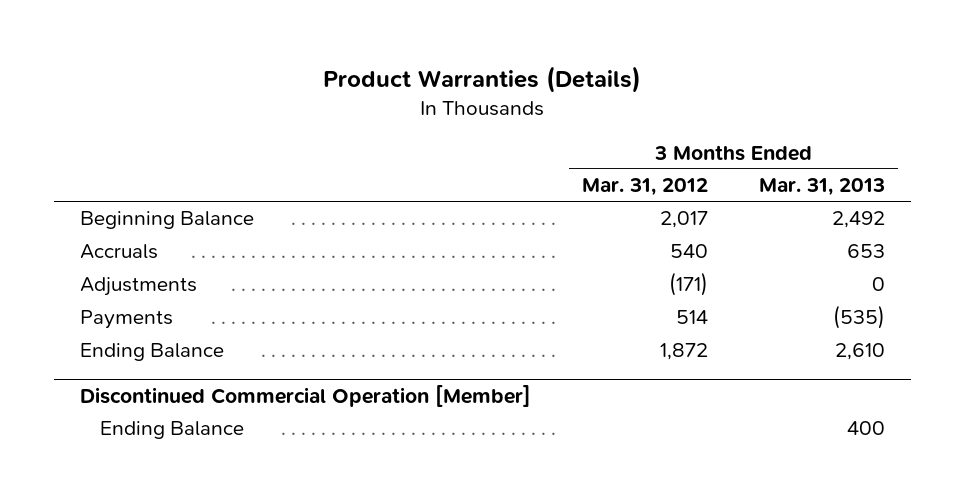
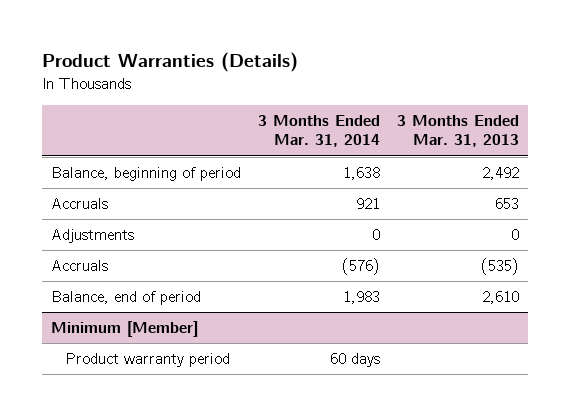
[581,178,708,197] Mar. 31, 2012 -> none
none -> [258,114,381,148] 3 Months Ended Mar. 31, 2014
[79,211,254,230] Beginning Balance -> [50,167,241,182] Balance, beginning of period
[79,384,531,407] Discontinued Commercial Operation [Member] -> none
[99,421,244,440] Ending Balance -> none
[79,310,173,330] Payments -> [50,260,108,272] Accruals
[79,343,224,362] Ending Balance -> [50,291,201,306] Balance, end of period
none -> [50,321,198,338] Minimum [Member]
none -> [65,353,231,368] Product warranty period

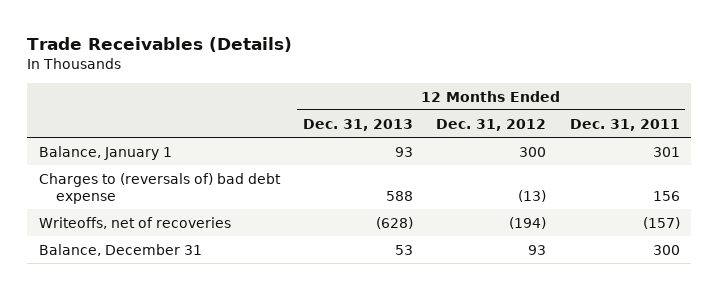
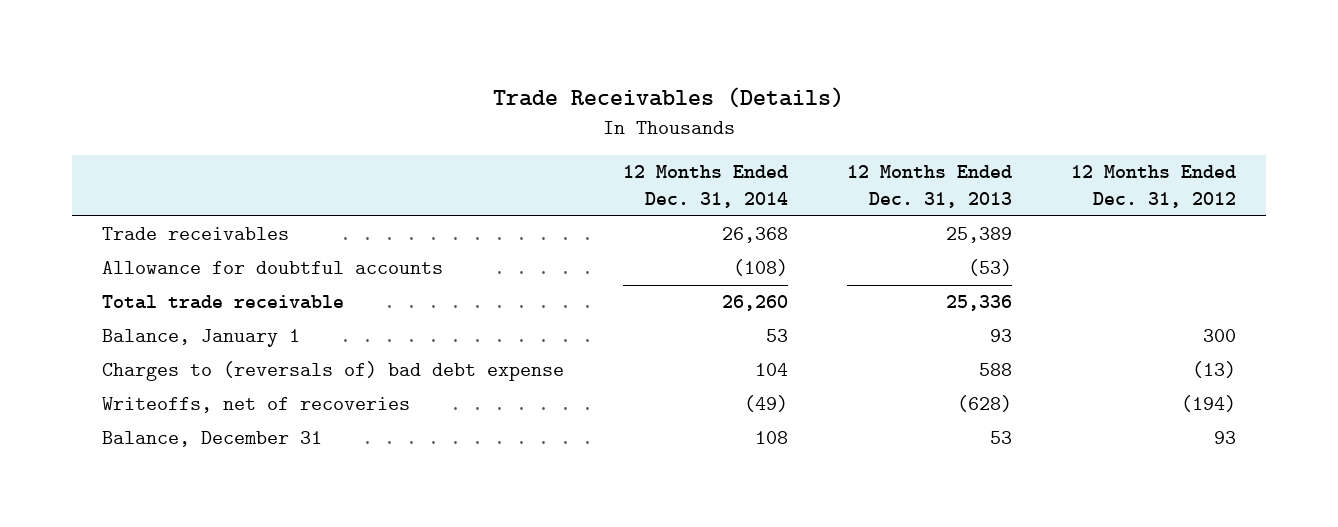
[569,118,680,131] Dec. 31, 2011 -> none
none -> [622,165,788,209] 12 Months Ended Dec. 31, 2014
none -> [101,227,289,241] Trade receivables
none -> [101,261,443,275] Allowance for doubtful accounts
none -> [101,295,344,310] Total trade receivable

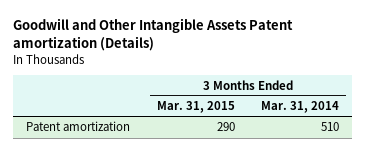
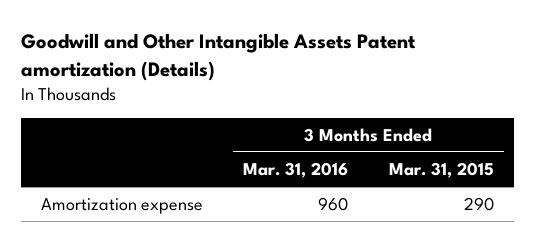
[261,101,340,114] Mar. 31, 2014 -> none
none -> [243,161,349,178] Mar. 31, 2016
[25,121,130,132] Patent amortization -> [40,197,203,214] Amortization expense

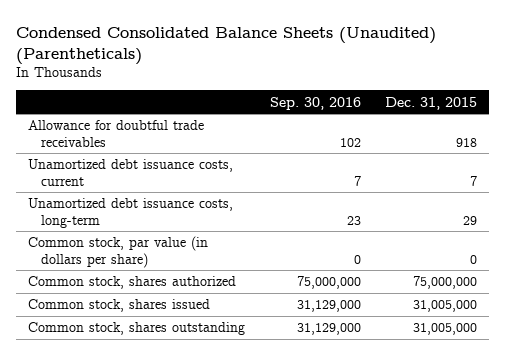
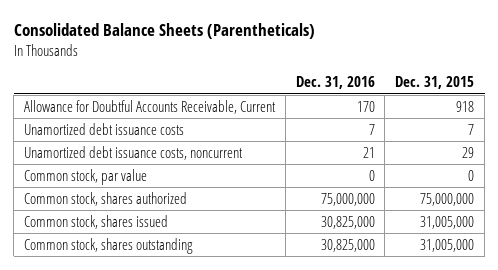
[16,26,437,65] Condensed Consolidated Balance Sheets (Unaudited) (Parentheticals) -> [13,23,315,40] Consolidated Balance Sheets (Parentheticals)
[269,96,361,110] Sep. 30, 2016 -> none
none -> [295,76,375,90] Dec. 31, 2016
[28,120,205,147] Allowance for doubtful trade receivables -> [24,99,277,114] Allowance for Doubtful Accounts Receivable, Current
[28,159,234,186] Unamortized debt issuance costs, current -> [24,122,185,135] Unamortized debt issuance costs
[28,198,234,228] Unamortized debt issuance costs, long-term -> [24,145,244,160] Unamortized debt issuance costs, noncurrent
[28,236,209,268] Common stock, par value (in dollars per share) -> [24,168,148,185] Common stock, par value

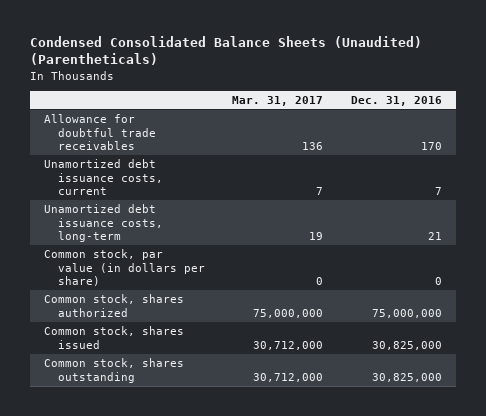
[13,23,315,40] Consolidated Balance Sheets (Parentheticals) -> [29,36,422,66] Condensed Consolidated Balance Sheets (Unaudited) (Parentheticals)
[395,76,475,90] Dec. 31, 2015 -> none
none -> [232,95,324,106] Mar. 31, 2017
[24,99,277,114] Allowance for Doubtful Accounts Receivable, Current -> [43,114,156,151] Allowance for doubtful trade receivables
[24,122,185,135] Unamortized debt issuance costs -> [43,159,163,196] Unamortized debt issuance costs, current
[24,145,244,160] Unamortized debt issuance costs, noncurrent -> [43,204,163,243] Unamortized debt issuance costs, long-term
[24,168,148,185] Common stock, par value -> [43,249,205,287] Common stock, par value (in dollars per share)

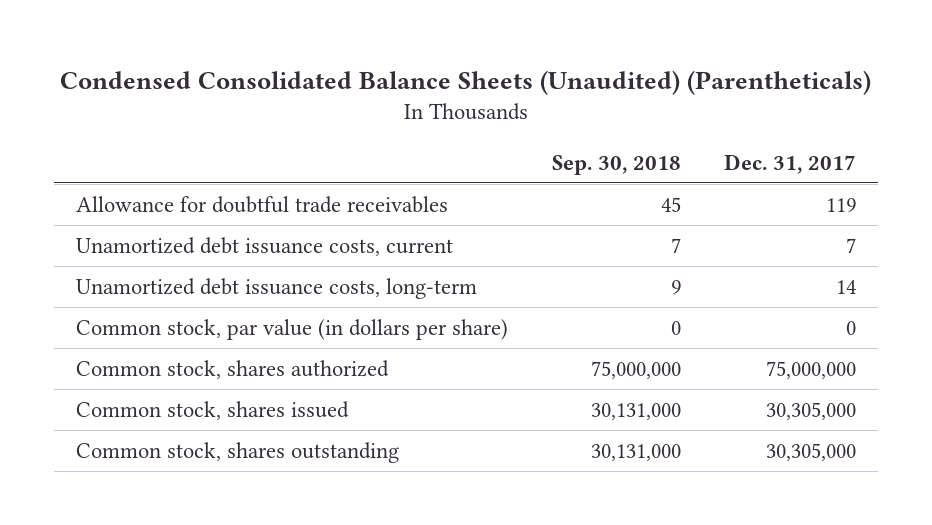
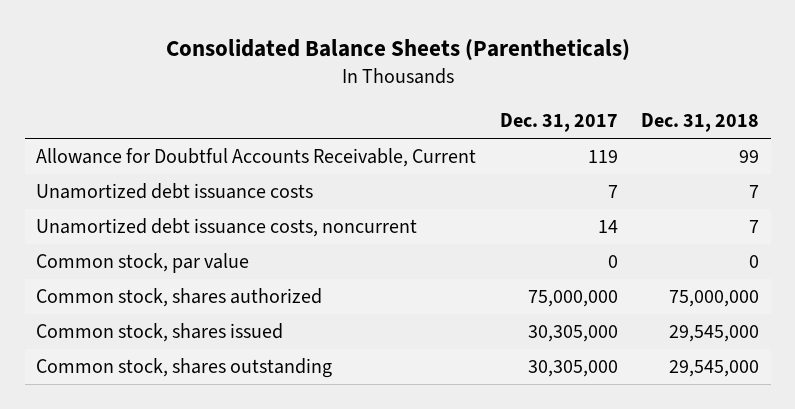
[60,69,872,95] Condensed Consolidated Balance Sheets (Unaudited) (Parentheticals) -> [165,38,630,61] Consolidated Balance Sheets (Parentheticals)
[551,154,681,175] Sep. 30, 2018 -> none
none -> [641,113,760,133] Dec. 31, 2018
[75,195,448,213] Allowance for doubtful trade receivables -> [36,148,477,168] Allowance for Doubtful Accounts Receivable, Current
[75,236,453,256] Unamortized debt issuance costs, current -> [36,183,314,200] Unamortized debt issuance costs
[75,277,477,299] Unamortized debt issuance costs, long-term -> [36,218,418,238] Unamortized debt issuance costs, noncurrent
[75,318,508,340] Common stock, par value (in dollars per share) -> [36,253,250,274] Common stock, par value

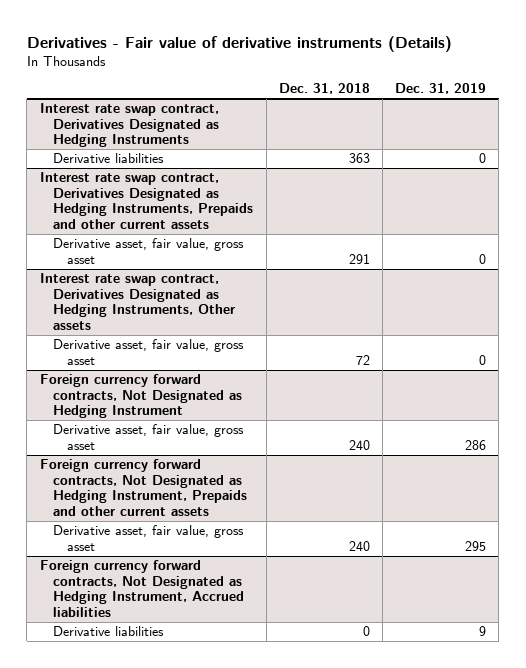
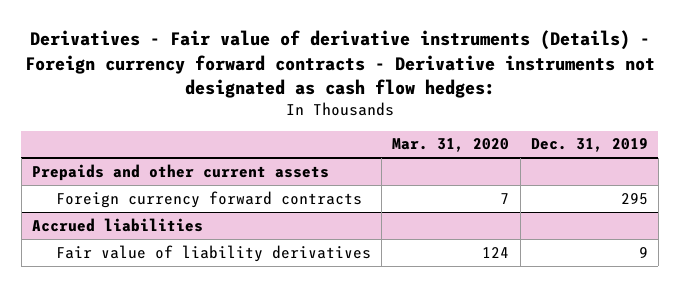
[26,35,452,52] Derivatives - Fair value of derivative instruments (Details) -> [24,30,655,98] Derivatives - Fair value of derivative instruments (Details) - Foreign currency forward contracts - Derivative instruments not designated as cash flow hedges:
[278,83,370,95] Dec. 31, 2018 -> none
none -> [392,138,510,153] Mar. 31, 2020
[39,103,220,148] Interest rate swap contract, Derivatives Designated as Hedging Instruments -> none
[53,153,165,164] Derivative liabilities -> none
[39,172,254,229] Interest rate swap contract, Derivatives Designated as Hedging Instruments, Prepaids and other current assets -> none
[53,238,245,264] Derivative asset, fair value, gross asset -> none
[39,273,236,330] Interest rate swap contract, Derivatives Designated as Hedging Instruments, Other assets -> none
[53,339,245,365] Derivative asset, fair value, gross asset -> none
[39,374,243,419] Foreign currency forward contracts, Not Designated as Hedging Instrument -> none
[53,424,245,450] Derivative asset, fair value, gross asset -> none
[39,459,248,516] Foreign currency forward contracts, Not Designated as Hedging Instrument, Prepaids and other current assets -> none
[39,560,245,617] Foreign currency forward contracts, Not Designated as Hedging Instrument, Accrued liabilities -> none
[53,626,165,637] Derivative liabilities -> none
none -> [31,163,329,181] Prepaids and other current assets
[53,525,245,551] Derivative asset, fair value, gross asset -> [55,190,362,208] Foreign currency forward contracts
none -> [31,217,203,232] Accrued liabilities
none -> [55,244,371,262] Fair value of liability derivatives

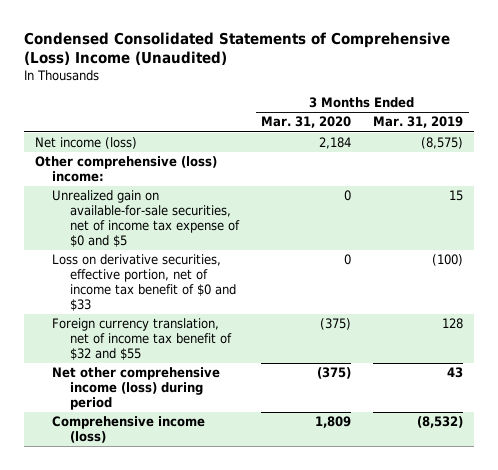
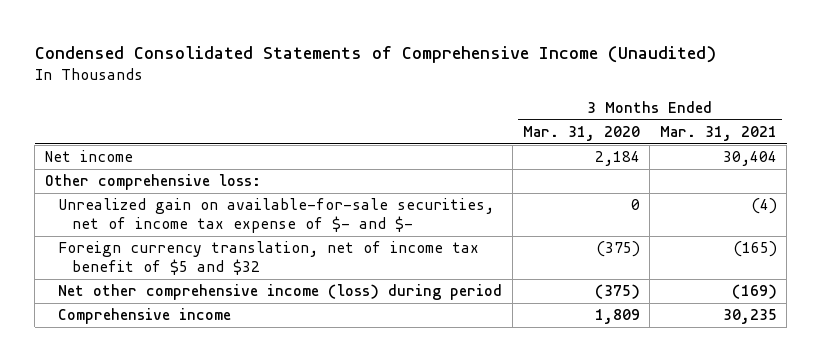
[23,31,450,66] Condensed Consolidated Statements of Comprehensive (Loss) Income (Unaudited) -> [34,45,716,63] Condensed Consolidated Statements of Comprehensive Income (Unaudited)
[373,116,464,129] Mar. 31, 2019 -> none
none -> [659,125,777,141] Mar. 31, 2021
[52,254,236,312] Loss on derivative securities, effective portion, net of income tax benefit of $0 and $33 -> none
[35,137,138,150] Net income (loss) -> [44,150,133,163] Net income
[35,156,218,183] Other comprehensive (loss) income: -> [44,174,261,191] Other comprehensive loss:
[52,190,240,248] Unrealized gain on available-for-sale securities, net of income tax expense of $0 and $5 -> [58,198,495,233] Unrealized gain on available-for-sale securities, net of income tax expense of $- and $-
[52,318,232,361] Foreign currency translation, net of income tax benefit of $32 and $55 -> [58,241,480,275] Foreign currency translation, net of income tax benefit of $5 and $32
[52,416,206,444] Comprehensive income (loss) -> [58,308,232,325] Comprehensive income

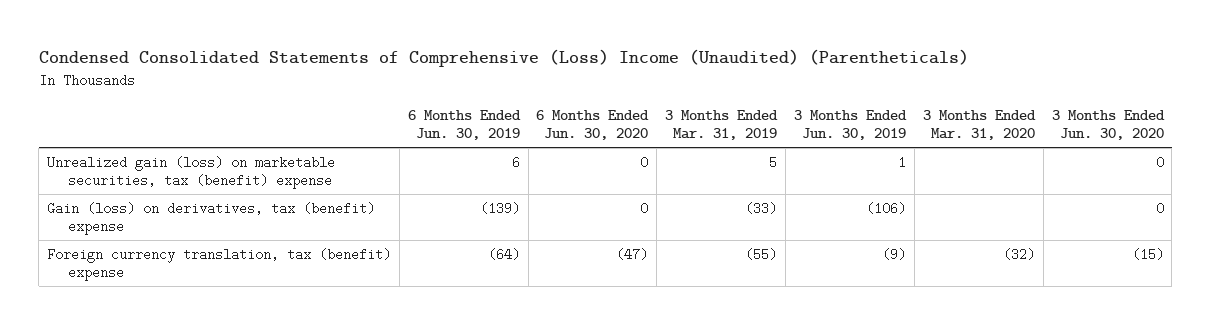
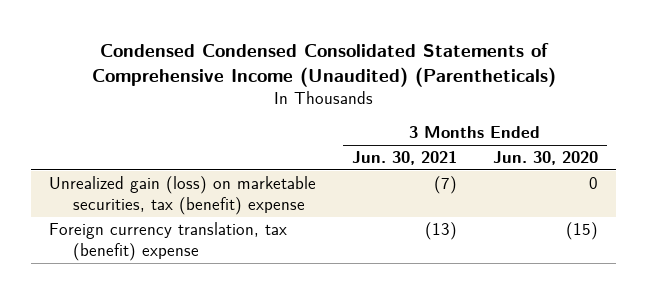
[38,49,969,68] Condensed Consolidated Statements of Comprehensive (Loss) Income (Unaudited) (Parentheticals) -> [91,42,556,87] Condensed Condensed Consolidated Statements of Comprehensive Income (Unaudited) (Parentheticals)
[407,109,521,140] 6 Months Ended Jun. 30, 2019 -> none
[536,109,650,140] 6 Months Ended Jun. 30, 2020 -> none
[665,109,779,140] 3 Months Ended Mar. 31, 2019 -> none
[793,109,907,140] 3 Months Ended Jun. 30, 2019 -> none
[922,109,1036,140] 3 Months Ended Mar. 31, 2020 -> none
none -> [352,151,458,166] Jun. 30, 2021
[46,201,375,236] Gain (loss) on derivatives, tax (benefit) expense -> none

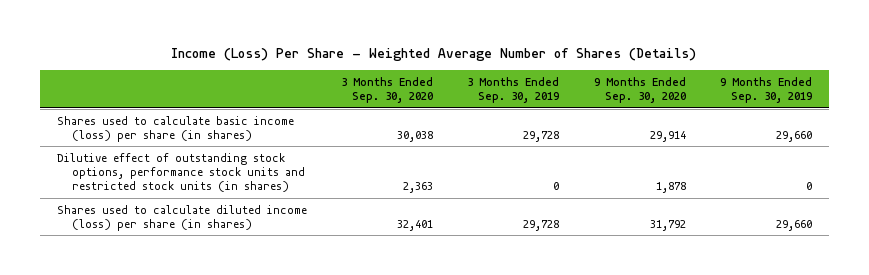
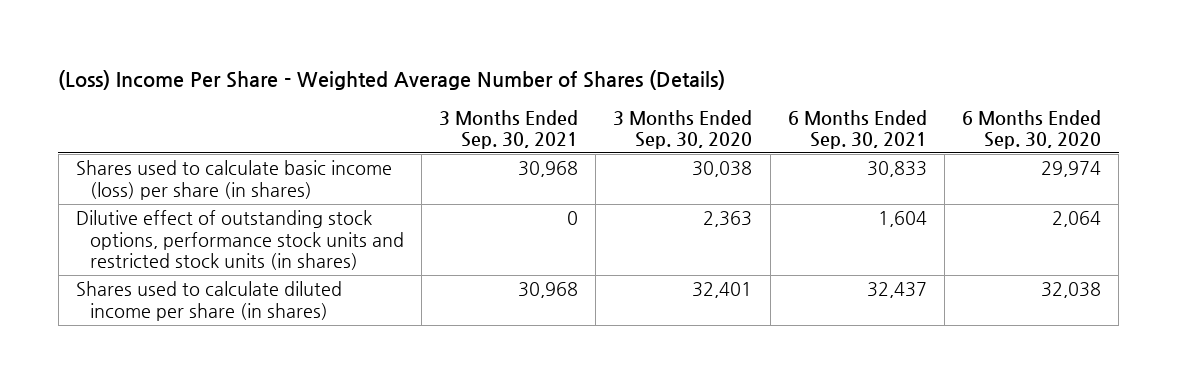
[171,48,697,62] Income (Loss) Per Share - Weighted Average Number of Shares (Details) -> [58,69,726,90] (Loss) Income Per Share - Weighted Average Number of Shares (Details)
[467,76,560,104] 3 Months Ended Sep. 30, 2019 -> none
[593,76,686,104] 9 Months Ended Sep. 30, 2020 -> none
[719,76,812,104] 9 Months Ended Sep. 30, 2019 -> none
none -> [438,109,578,149] 3 Months Ended Sep. 30, 2021
none -> [787,109,927,149] 6 Months Ended Sep. 30, 2021
none -> [962,109,1102,149] 6 Months Ended Sep. 30, 2020
[57,204,308,231] Shares used to calculate diluted income (loss) per share (in shares) -> [76,281,343,321] Shares used to calculate diluted income per share (in shares)

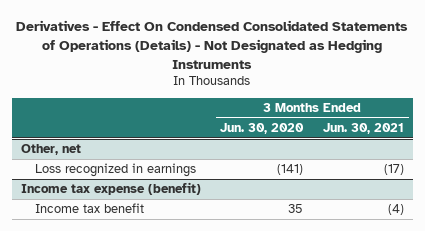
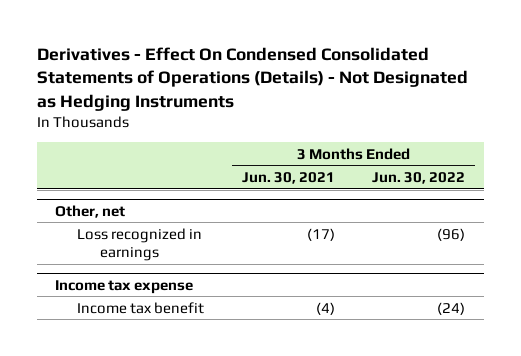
[220,122,305,134] Jun. 30, 2020 -> none
none -> [372,172,466,185] Jun. 30, 2022
[21,182,202,196] Income tax expense (benefit) -> [55,279,194,294] Income tax expense

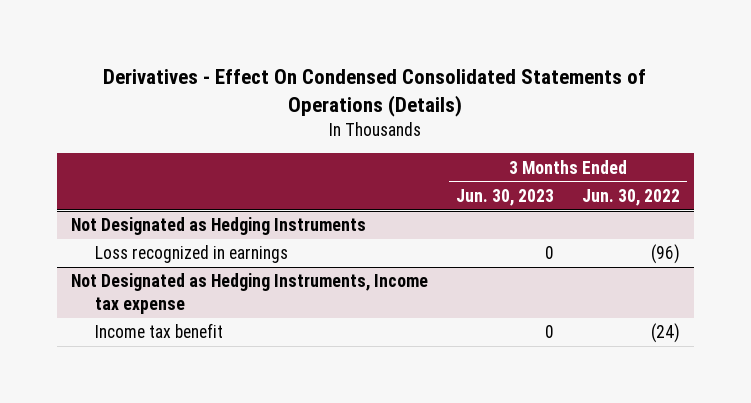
[36,47,468,111] Derivatives - Effect On Condensed Consolidated Statements of Operations (Details) - Not Designated as Hedging Instruments -> [103,69,647,117] Derivatives - Effect On Condensed Consolidated Statements of Operations (Details)
[241,172,335,185] Jun. 30, 2021 -> none
none -> [455,188,554,206] Jun. 30, 2023
[55,204,126,218] Other, net -> [70,217,366,236] Not Designated as Hedging Instruments
[55,279,194,294] Income tax expense -> none
none -> [70,273,428,315] Not Designated as Hedging Instruments, Income tax expense

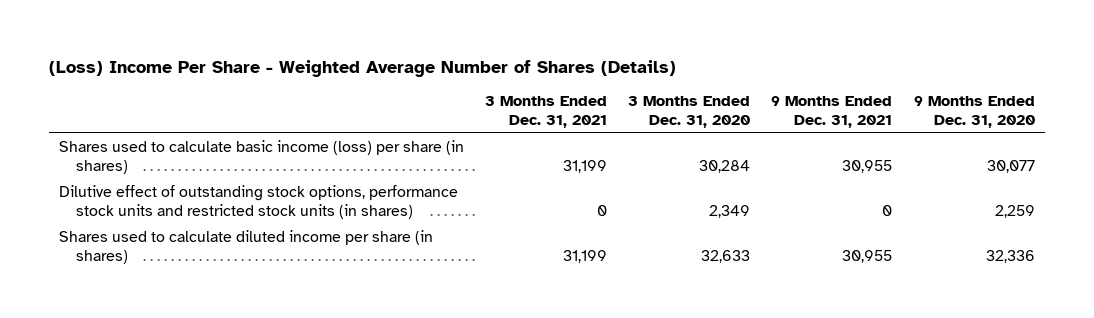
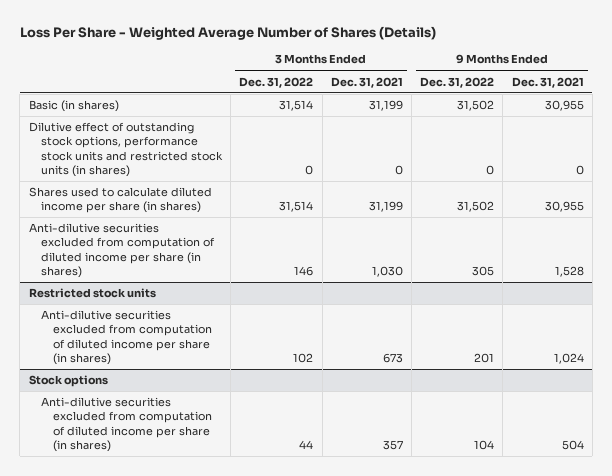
[48,59,676,77] (Loss) Income Per Share - Weighted Average Number of Shares (Details) -> [19,26,436,41] Loss Per Share - Weighted Average Number of Shares (Details)
[628,95,751,129] 3 Months Ended Dec. 31, 2020 -> none
[913,95,1035,129] 9 Months Ended Dec. 31, 2020 -> none
none -> [239,76,314,88] Dec. 31, 2022
none -> [420,76,495,88] Dec. 31, 2022
[59,139,465,175] Shares used to calculate basic income (loss) per share (in shares) -> [28,100,119,113] Basic (in shares)
none -> [28,223,215,279] Anti-dilutive securities excluded from computation of diluted income per share (in shares)
none -> [28,288,156,299] Restricted stock units
none -> [40,310,213,366] Anti-dilutive securities excluded from computation of diluted income per share (in shares)
none -> [28,375,108,388] Stock options
none -> [40,397,213,453] Anti-dilutive securities excluded from computation of diluted income per share (in shares)

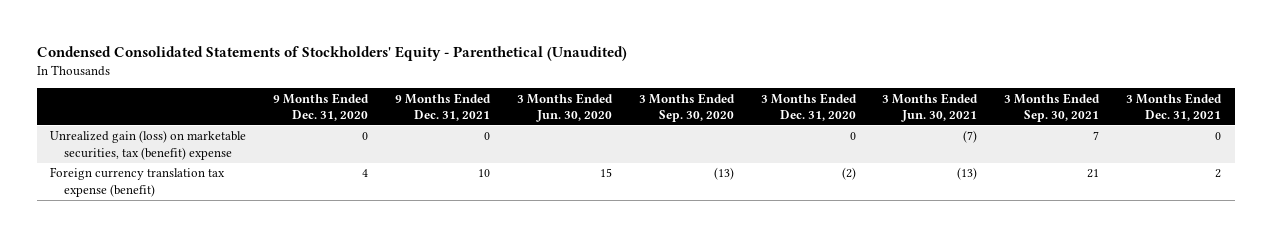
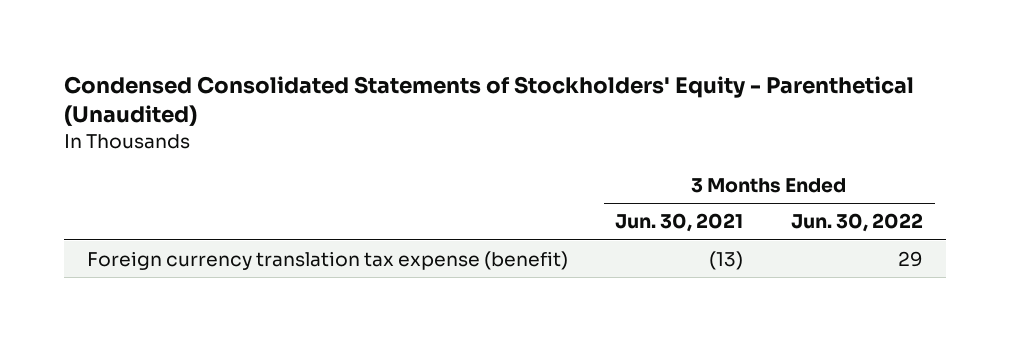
[273,92,370,122] 9 Months Ended Dec. 31, 2020 -> none
[394,92,491,122] 9 Months Ended Dec. 31, 2021 -> none
[516,92,613,123] 3 Months Ended Jun. 30, 2020 -> none
[638,92,735,123] 3 Months Ended Sep. 30, 2020 -> none
[760,92,857,122] 3 Months Ended Dec. 31, 2020 -> none
[1004,92,1101,123] 3 Months Ended Sep. 30, 2021 -> none
[1126,92,1223,122] 3 Months Ended Dec. 31, 2021 -> none
none -> [790,213,923,233] Jun. 30, 2022
[50,130,247,160] Unrealized gain (loss) on marketable securities, tax (benefit) expense -> none

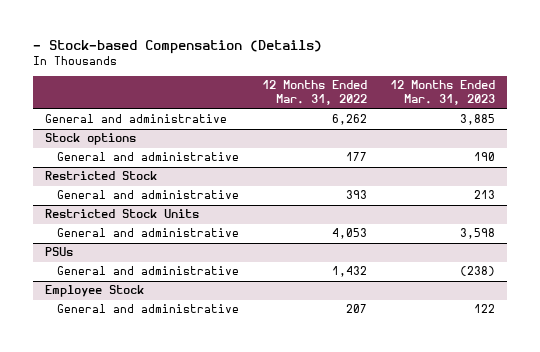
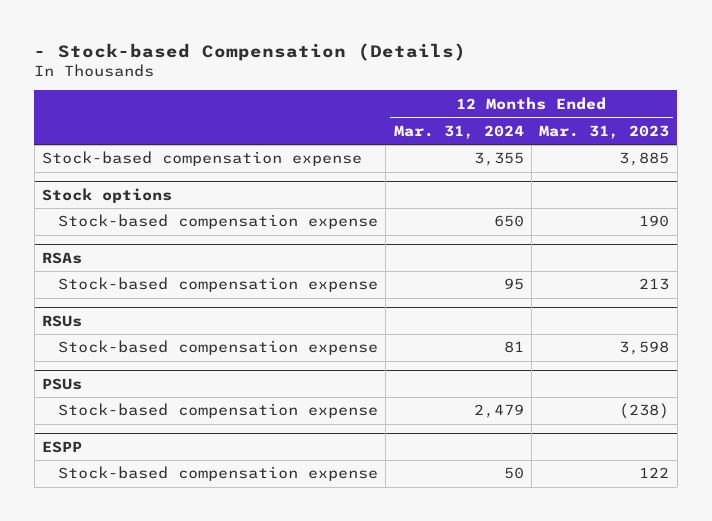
[261,80,367,106] 12 Months Ended Mar. 31, 2022 -> none
none -> [393,124,524,139] Mar. 31, 2024
[44,114,227,124] General and administrative -> [42,151,363,167] Stock-based compensation expense
[44,171,157,181] Restricted Stock -> none
[56,152,239,162] General and administrative -> [57,214,378,230] Stock-based compensation expense
none -> [42,251,83,264] RSAs
[56,190,239,200] General and administrative -> [57,277,378,293] Stock-based compensation expense
[44,209,199,219] Restricted Stock Units -> [42,314,83,327] RSUs
[56,228,239,238] General and administrative -> [57,340,378,356] Stock-based compensation expense
[56,266,239,276] General and administrative -> [57,403,378,419] Stock-based compensation expense
[44,285,144,298] Employee Stock -> [42,440,83,453] ESPP
[56,304,239,314] General and administrative -> [57,466,378,482] Stock-based compensation expense

